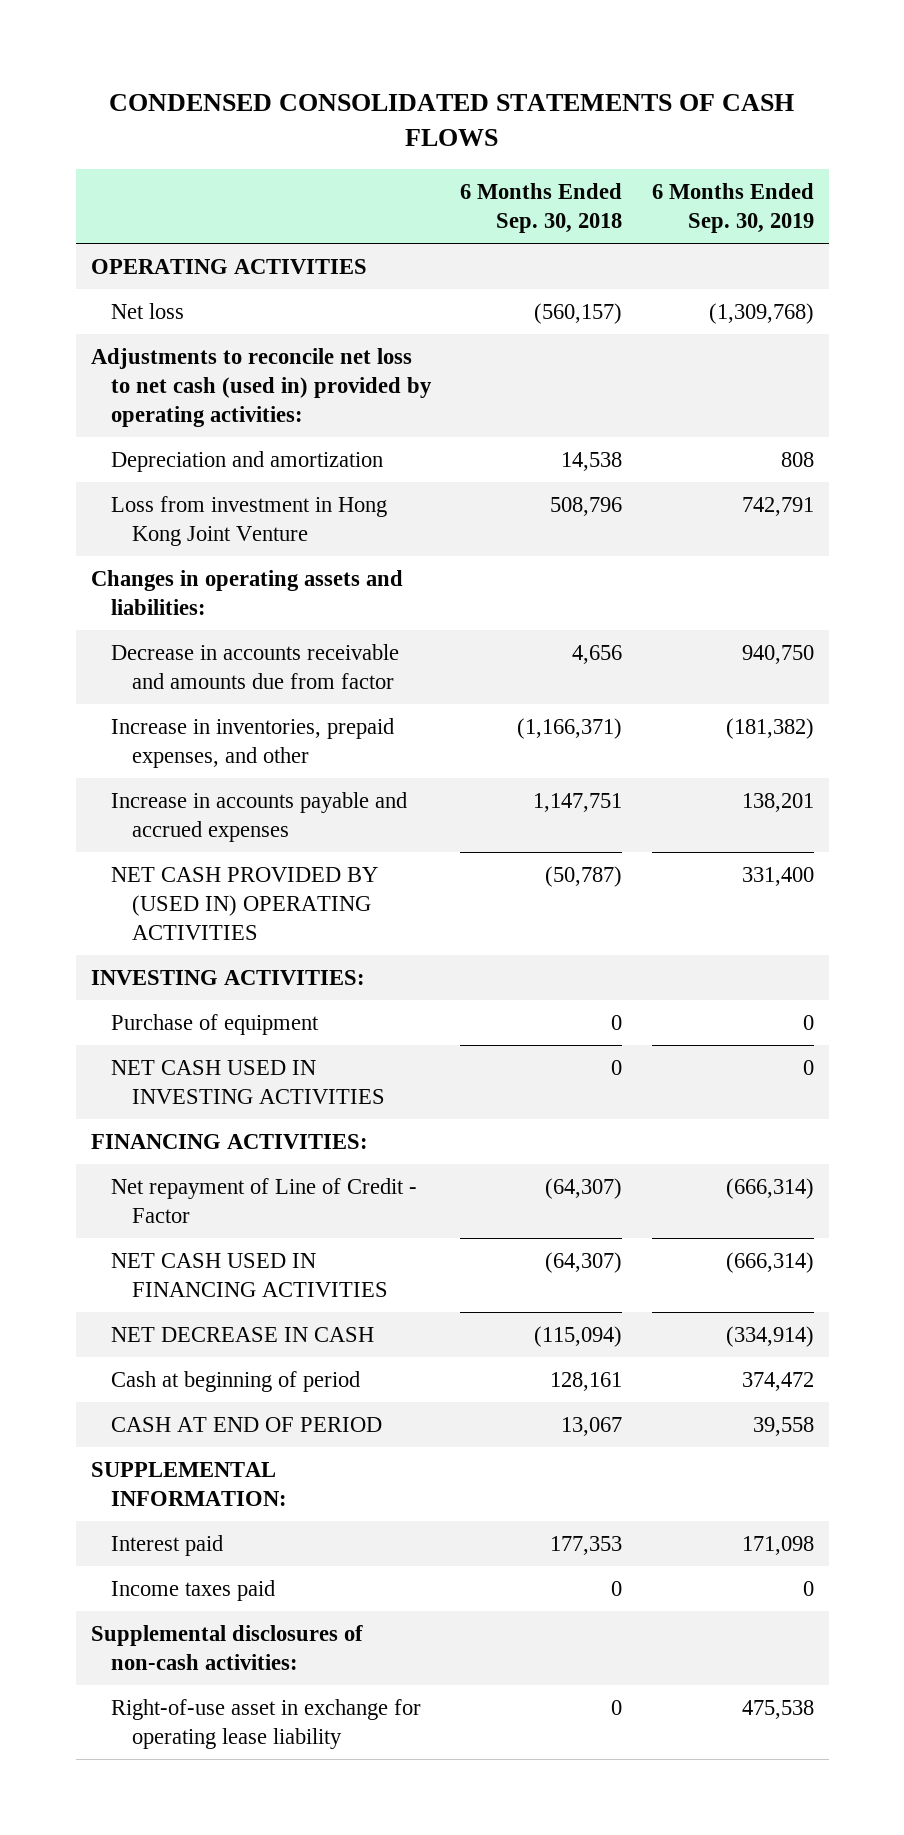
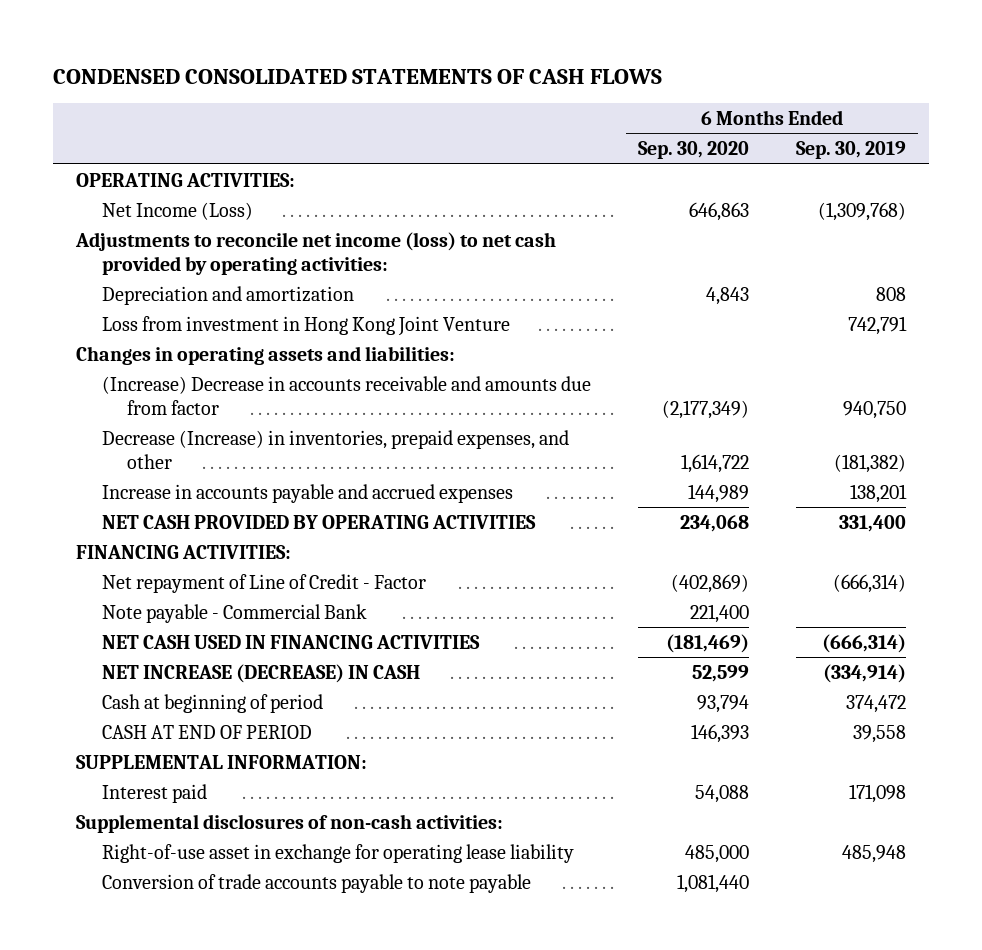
[460,182,623,233] 6 Months Ended Sep. 30, 2018 -> none
none -> [637,141,749,160] Sep. 30, 2020
[90,258,367,274] OPERATING ACTIVITIES -> [76,172,296,187] OPERATING ACTIVITIES:
[111,302,185,319] Net loss -> [101,201,253,220] Net Income (Loss)
[90,347,433,428] Adjustments to reconcile net loss to net cash (used in) provided by operating activities: -> [75,231,557,276] Adjustments to reconcile net income (loss) to net cash provided by operating activities:
[111,643,400,690] Decrease in accounts receivable and amounts due from factor -> [101,375,591,416] (Increase) Decrease in accounts receivable and amounts due from factor
[111,717,395,769] Increase in inventories, prepaid expenses, and other -> [101,429,569,470] Decrease (Increase) in inventories, prepaid expenses, and other
[90,969,365,985] INVESTING ACTIVITIES: -> none
[111,1013,320,1035] Purchase of equipment -> none
[111,1059,385,1105] NET CASH USED IN INVESTING ACTIVITIES -> none
[111,866,379,941] NET CASH PROVIDED BY (USED IN) OPERATING ACTIVITIES -> [101,514,536,529] NET CASH PROVIDED BY OPERATING ACTIVITIES
none -> [101,603,367,623] Note payable - Commercial Bank
[111,1326,375,1342] NET DECREASE IN CASH -> [101,663,420,683] NET INCREASE (DECREASE) IN CASH
[111,1579,276,1601] Income taxes paid -> none
[741,1699,814,1719] 475,538 -> [841,844,906,863] 485,948
none -> [101,873,531,893] Conversion of trade accounts payable to note payable

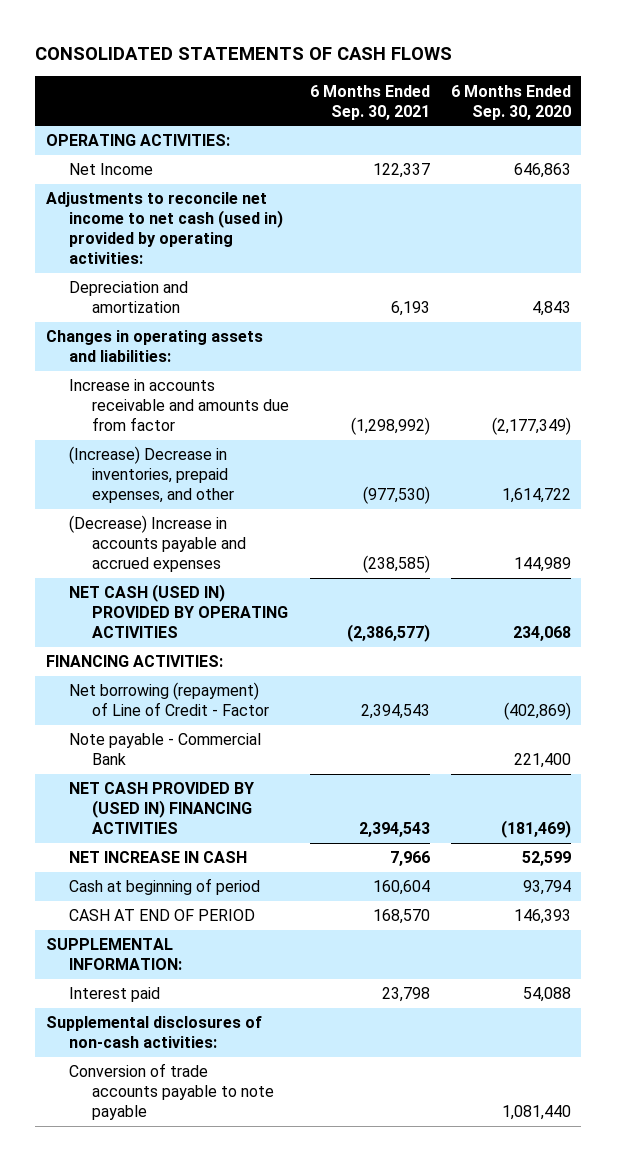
[52,68,662,84] CONDENSED CONSOLIDATED STATEMENTS OF CASH FLOWS -> [35,47,453,61] CONSOLIDATED STATEMENTS OF CASH FLOWS
[795,141,906,160] Sep. 30, 2019 -> none
none -> [309,84,430,120] 6 Months Ended Sep. 30, 2021
[101,201,253,220] Net Income (Loss) -> [68,163,153,176] Net Income
[75,231,557,276] Adjustments to reconcile net income (loss) to net cash provided by operating activities: -> [46,192,283,265] Adjustments to reconcile net income to net cash (used in) provided by operating activities:
[101,315,510,336] Loss from investment in Hong Kong Joint Venture -> none
[101,375,591,416] (Increase) Decrease in accounts receivable and amounts due from factor -> [68,379,289,432] Increase in accounts receivable and amounts due from factor
[101,429,569,470] Decrease (Increase) in inventories, prepaid expenses, and other -> [68,446,234,504] (Increase) Decrease in inventories, prepaid expenses, and other
[101,483,513,503] Increase in accounts payable and accrued expenses -> [68,515,246,573] (Decrease) Increase in accounts payable and accrued expenses
[101,514,536,529] NET CASH PROVIDED BY OPERATING ACTIVITIES -> [68,584,288,639] NET CASH (USED IN) PROVIDED BY OPERATING ACTIVITIES
[101,573,426,593] Net repayment of Line of Credit - Factor -> [68,682,269,717] Net borrowing (repayment) of Line of Credit - Factor
[101,634,480,649] NET CASH USED IN FINANCING ACTIVITIES -> [68,782,254,835] NET CASH PROVIDED BY (USED IN) FINANCING ACTIVITIES
[101,663,420,683] NET INCREASE (DECREASE) IN CASH -> [68,851,247,864] NET INCREASE IN CASH
[101,843,574,863] Right-of-use asset in exchange for operating lease liability -> none

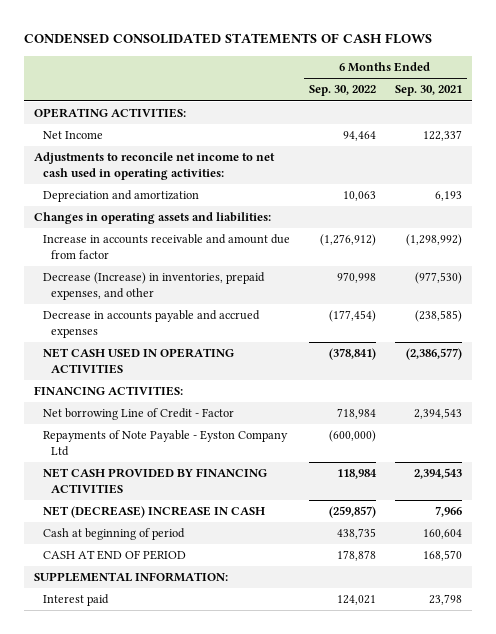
[35,47,453,61] CONSOLIDATED STATEMENTS OF CASH FLOWS -> [24,33,433,45] CONDENSED CONSOLIDATED STATEMENTS OF CASH FLOWS
[450,84,571,120] 6 Months Ended Sep. 30, 2020 -> none
none -> [308,85,376,97] Sep. 30, 2022
[46,192,283,265] Adjustments to reconcile net income to net cash (used in) provided by operating activities: -> [33,152,275,181] Adjustments to reconcile net income to net cash used in operating activities:
[68,379,289,432] Increase in accounts receivable and amounts due from factor -> [42,234,290,260] Increase in accounts receivable and amount due from factor
[68,446,234,504] (Increase) Decrease in inventories, prepaid expenses, and other -> [42,272,265,301] Decrease (Increase) in inventories, prepaid expenses, and other
[68,515,246,573] (Decrease) Increase in accounts payable and accrued expenses -> [42,310,260,339] Decrease in accounts payable and accrued expenses
[68,584,288,639] NET CASH (USED IN) PROVIDED BY OPERATING ACTIVITIES -> [42,348,234,375] NET CASH USED IN OPERATING ACTIVITIES
[68,733,261,766] Note payable - Commercial Bank -> none
[68,682,269,717] Net borrowing (repayment) of Line of Credit - Factor -> [42,408,234,421] Net borrowing Line of Credit - Factor
none -> [42,430,288,457] Repayments of Note Payable - Eyston Company Ltd
[68,782,254,835] NET CASH PROVIDED BY (USED IN) FINANCING ACTIVITIES -> [42,468,267,495] NET CASH PROVIDED BY FINANCING ACTIVITIES
[68,851,247,864] NET INCREASE IN CASH -> [42,506,265,519] NET (DECREASE) INCREASE IN CASH
[46,1016,263,1049] Supplemental disclosures of non-cash activities: -> none
[68,1063,274,1121] Conversion of trade accounts payable to note payable -> none

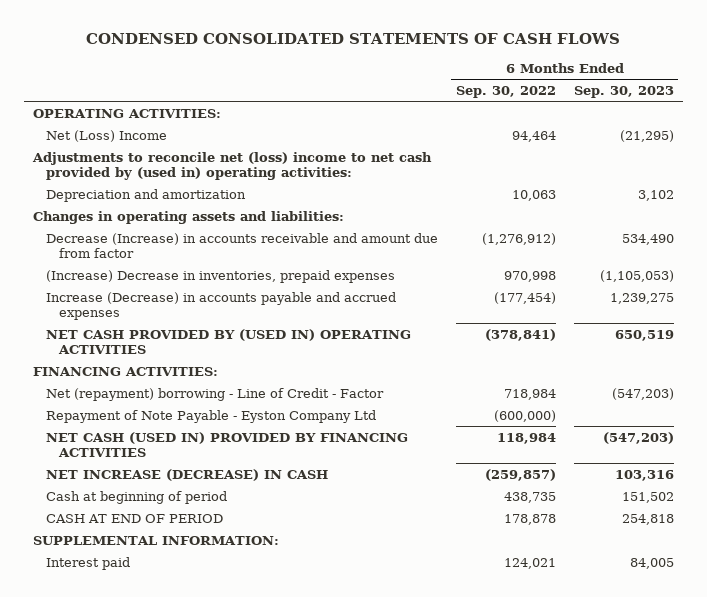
[395,85,463,97] Sep. 30, 2021 -> none
none -> [573,86,674,99] Sep. 30, 2023
[42,131,103,140] Net Income -> [45,129,167,142] Net (Loss) Income
[33,152,275,181] Adjustments to reconcile net income to net cash used in operating activities: -> [31,151,432,180] Adjustments to reconcile net (loss) income to net cash provided by (used in) operating activities:
[42,234,290,260] Increase in accounts receivable and amount due from factor -> [45,232,438,258] Decrease (Increase) in accounts receivable and amount due from factor
[42,272,265,301] Decrease (Increase) in inventories, prepaid expenses, and other -> [45,269,395,283] (Increase) Decrease in inventories, prepaid expenses
[42,310,260,339] Decrease in accounts payable and accrued expenses -> [45,291,396,320] Increase (Decrease) in accounts payable and accrued expenses
[42,348,234,375] NET CASH USED IN OPERATING ACTIVITIES -> [45,328,411,354] NET CASH PROVIDED BY (USED IN) OPERATING ACTIVITIES
[42,408,234,421] Net borrowing Line of Credit - Factor -> [45,387,384,401] Net (repayment) borrowing - Line of Credit - Factor
[42,430,288,457] Repayments of Note Payable - Eyston Company Ltd -> [45,409,376,423] Repayment of Note Payable - Eyston Company Ltd
[42,468,267,495] NET CASH PROVIDED BY FINANCING ACTIVITIES -> [45,431,408,457] NET CASH (USED IN) PROVIDED BY FINANCING ACTIVITIES
[42,506,265,519] NET (DECREASE) INCREASE IN CASH -> [45,468,328,481] NET INCREASE (DECREASE) IN CASH

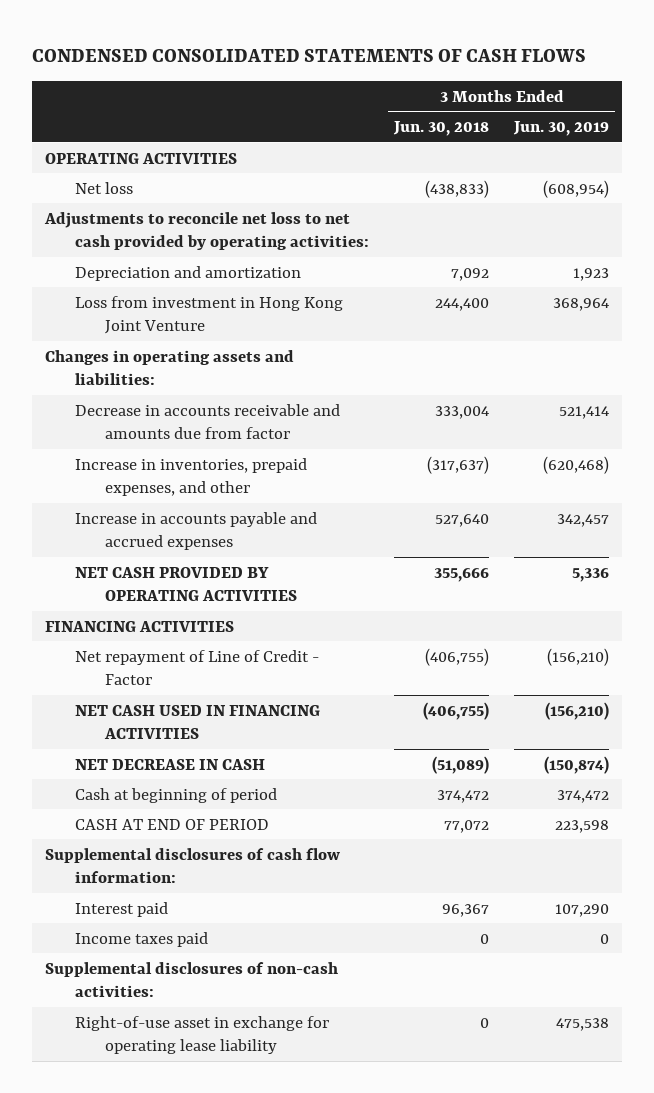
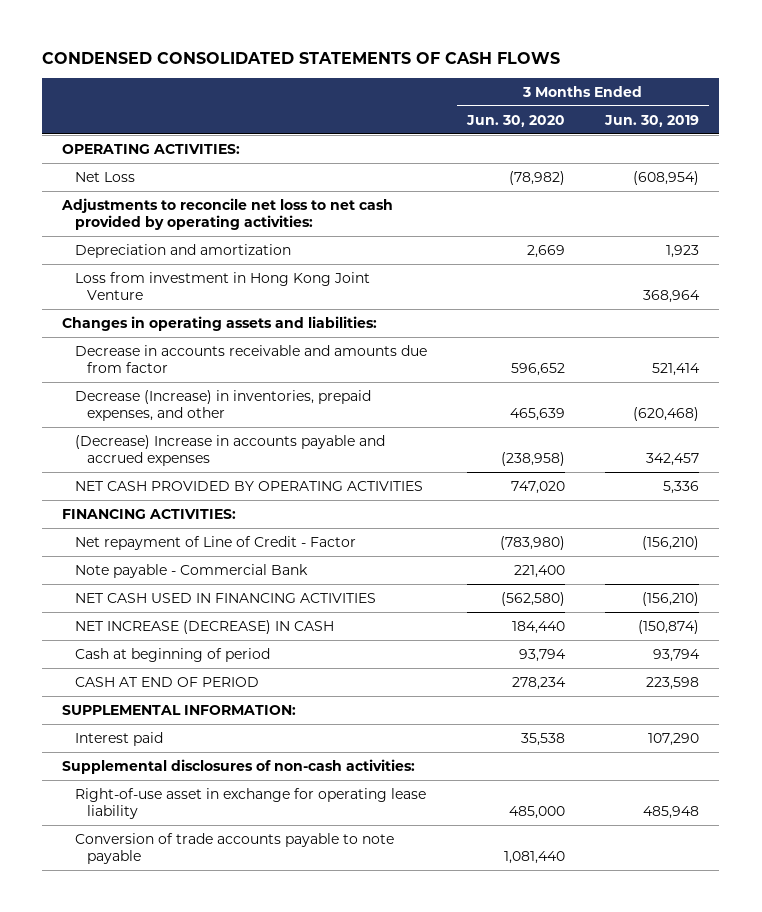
[393,121,490,137] Jun. 30, 2018 -> none
none -> [465,114,565,127] Jun. 30, 2020
[44,152,237,164] OPERATING ACTIVITIES -> [62,143,241,154] OPERATING ACTIVITIES:
[75,181,134,194] Net loss -> [74,171,135,182] Net Loss
[75,457,308,497] Increase in inventories, prepaid expenses, and other -> [74,389,371,422] Decrease (Increase) in inventories, prepaid expenses, and other
[75,511,318,551] Increase in accounts payable and accrued expenses -> [74,434,385,467] (Decrease) Increase in accounts payable and accrued expenses
[44,620,234,632] FINANCING ACTIVITIES -> [62,508,237,519] FINANCING ACTIVITIES:
none -> [74,563,308,578] Note payable - Commercial Bank
[75,758,266,770] NET DECREASE IN CASH -> [74,619,334,634] NET INCREASE (DECREASE) IN CASH
[557,789,610,803] 374,472 -> [653,648,701,662] 93,794
[44,847,340,884] Supplemental disclosures of cash flow information: -> [62,704,297,715] SUPPLEMENTAL INFORMATION:
[75,931,209,947] Income taxes paid -> none
[556,1017,610,1031] 475,538 -> [643,806,700,820] 485,948
none -> [74,832,394,865] Conversion of trade accounts payable to note payable

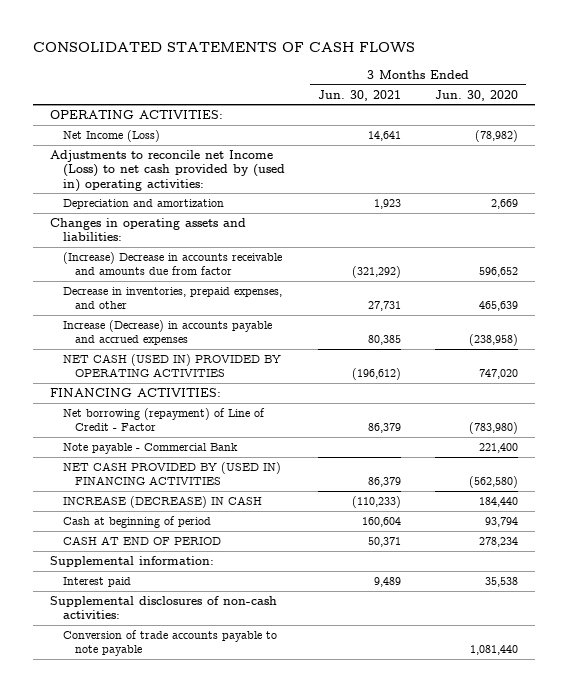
[42,51,561,64] CONDENSED CONSOLIDATED STATEMENTS OF CASH FLOWS -> [33,42,416,53] CONSOLIDATED STATEMENTS OF CASH FLOWS
[604,114,700,127] Jun. 30, 2019 -> none
none -> [318,89,402,101] Jun. 30, 2021
[74,171,135,182] Net Loss -> [62,130,160,143] Net Income (Loss)
[61,197,394,231] Adjustments to reconcile net loss to net cash provided by operating activities: -> [50,150,285,192] Adjustments to reconcile net Income (Loss) to net cash provided by (used in) operating activities:
[74,271,370,301] Loss from investment in Hong Kong Joint Venture -> none
[74,344,427,374] Decrease in accounts receivable and amounts due from factor -> [62,252,282,276] (Increase) Decrease in accounts receivable and amounts due from factor
[74,389,371,422] Decrease (Increase) in inventories, prepaid expenses, and other -> [62,287,282,310] Decrease in inventories, prepaid expenses, and other
[74,434,385,467] (Decrease) Increase in accounts payable and accrued expenses -> [62,320,272,346] Increase (Decrease) in accounts payable and accrued expenses
[74,480,423,491] NET CASH PROVIDED BY OPERATING ACTIVITIES -> [62,354,281,378] NET CASH (USED IN) PROVIDED BY OPERATING ACTIVITIES
[74,535,356,550] Net repayment of Line of Credit - Factor -> [62,408,265,432] Net borrowing (repayment) of Line of Credit - Factor
[74,592,376,603] NET CASH USED IN FINANCING ACTIVITIES -> [62,462,281,486] NET CASH PROVIDED BY (USED IN) FINANCING ACTIVITIES
[74,619,334,634] NET INCREASE (DECREASE) IN CASH -> [62,496,262,509] INCREASE (DECREASE) IN CASH
[62,704,297,715] SUPPLEMENTAL INFORMATION: -> [50,556,215,568] Supplemental information:
[74,787,426,820] Right-of-use asset in exchange for operating lease liability -> none

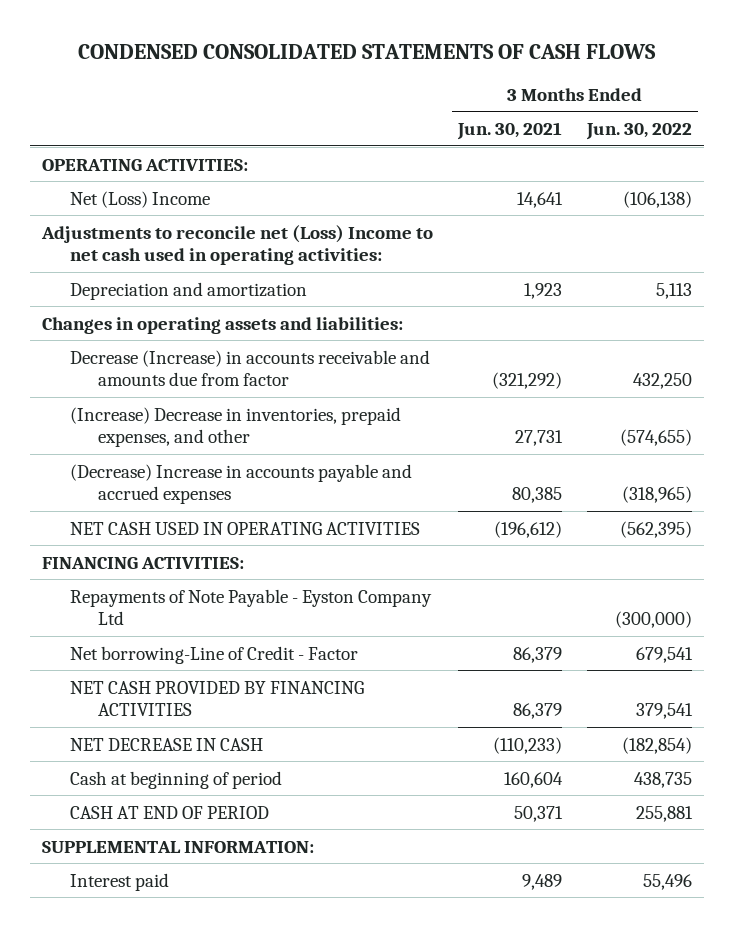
[33,42,416,53] CONSOLIDATED STATEMENTS OF CASH FLOWS -> [77,43,656,59] CONDENSED CONSOLIDATED STATEMENTS OF CASH FLOWS
[434,89,518,101] Jun. 30, 2020 -> none
none -> [585,123,692,141] Jun. 30, 2022
[62,130,160,143] Net Income (Loss) -> [69,190,210,208] Net (Loss) Income
[50,150,285,192] Adjustments to reconcile net Income (Loss) to net cash provided by (used in) operating activities: -> [41,224,434,266] Adjustments to reconcile net (Loss) Income to net cash used in operating activities:
[62,252,282,276] (Increase) Decrease in accounts receivable and amounts due from factor -> [69,349,430,387] Decrease (Increase) in accounts receivable and amounts due from factor
[62,287,282,310] Decrease in inventories, prepaid expenses, and other -> [69,406,401,448] (Increase) Decrease in inventories, prepaid expenses, and other
[62,320,272,346] Increase (Decrease) in accounts payable and accrued expenses -> [69,463,412,505] (Decrease) Increase in accounts payable and accrued expenses
[62,354,281,378] NET CASH (USED IN) PROVIDED BY OPERATING ACTIVITIES -> [69,521,420,535] NET CASH USED IN OPERATING ACTIVITIES
[62,443,238,455] Note payable - Commercial Bank -> none
none -> [69,588,432,626] Repayments of Note Payable - Eyston Company Ltd
[62,408,265,432] Net borrowing (repayment) of Line of Credit - Factor -> [69,645,358,664] Net borrowing-Line of Credit - Factor
[62,462,281,486] NET CASH PROVIDED BY (USED IN) FINANCING ACTIVITIES -> [69,680,364,717] NET CASH PROVIDED BY FINANCING ACTIVITIES
[62,496,262,509] INCREASE (DECREASE) IN CASH -> [69,737,263,751] NET DECREASE IN CASH
[50,556,215,568] Supplemental information: -> [42,840,315,853] SUPPLEMENTAL INFORMATION:
[50,596,278,620] Supplemental disclosures of non-cash activities: -> none
[62,630,277,657] Conversion of trade accounts payable to note payable -> none

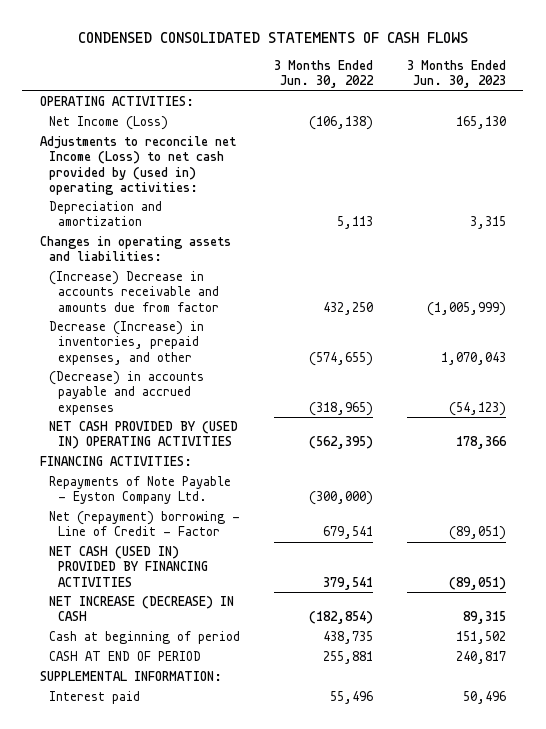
[456,122,562,141] Jun. 30, 2021 -> none
none -> [407,60,507,89] 3 Months Ended Jun. 30, 2023
[69,190,210,208] Net (Loss) Income -> [48,116,168,131] Net Income (Loss)
[41,224,434,266] Adjustments to reconcile net (Loss) Income to net cash used in operating activities: -> [39,136,236,195] Adjustments to reconcile net Income (Loss) to net cash provided by (used in) operating activities:
[69,349,430,387] Decrease (Increase) in accounts receivable and amounts due from factor -> [48,271,220,312] (Increase) Decrease in accounts receivable and amounts due from factor
[69,406,401,448] (Increase) Decrease in inventories, prepaid expenses, and other -> [48,321,204,365] Decrease (Increase) in inventories, prepaid expenses, and other
[69,463,412,505] (Decrease) Increase in accounts payable and accrued expenses -> [48,371,204,415] (Decrease) in accounts payable and accrued expenses
[69,521,420,535] NET CASH USED IN OPERATING ACTIVITIES -> [48,421,238,450] NET CASH PROVIDED BY (USED IN) OPERATING ACTIVITIES
[69,588,432,626] Repayments of Note Payable - Eyston Company Ltd -> [48,476,231,505] Repayments of Note Payable - Eyston Company Ltd.
[69,645,358,664] Net borrowing-Line of Credit - Factor -> [48,511,240,537] Net (repayment) borrowing - Line of Credit - Factor
[69,680,364,717] NET CASH PROVIDED BY FINANCING ACTIVITIES -> [48,546,209,587] NET CASH (USED IN) PROVIDED BY FINANCING ACTIVITIES
[69,737,263,751] NET DECREASE IN CASH -> [48,596,234,622] NET INCREASE (DECREASE) IN CASH

